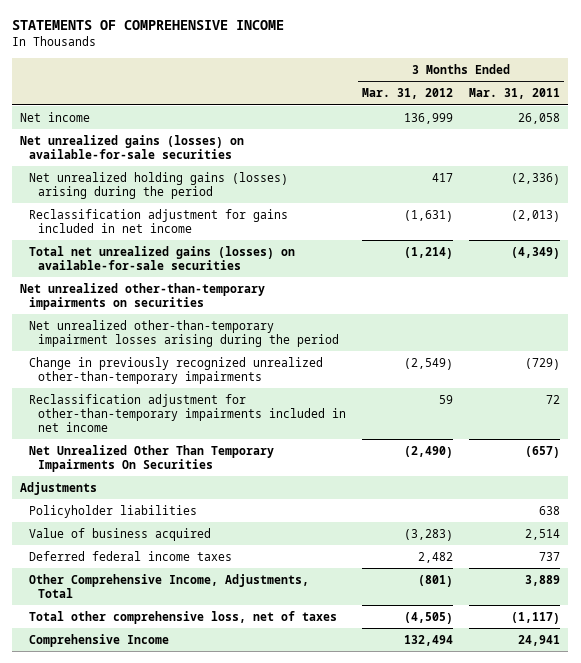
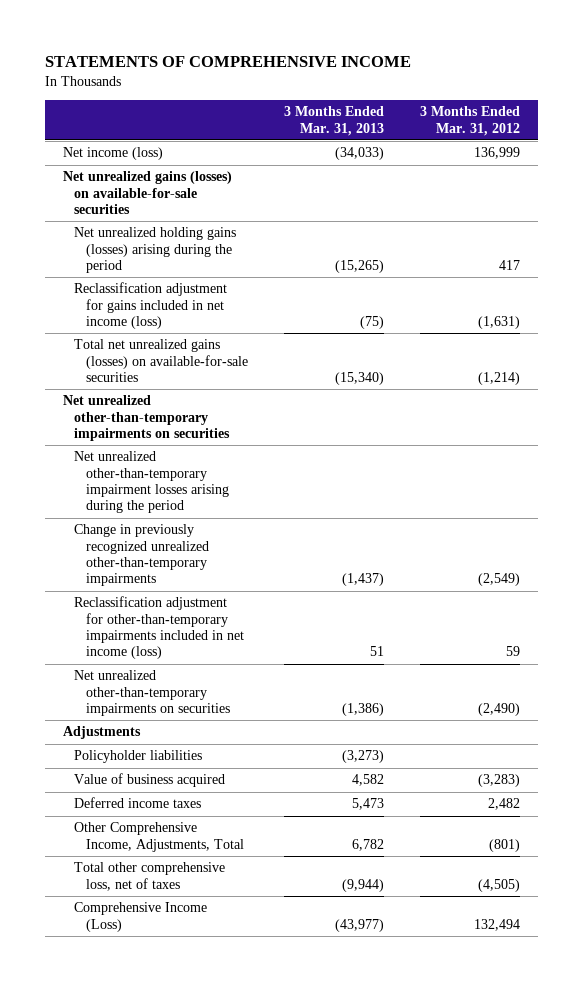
[469,88,561,100] Mar. 31, 2011 -> none
none -> [284,106,385,136] 3 Months Ended Mar. 31, 2013
[20,111,91,122] Net income -> [62,147,163,161] Net income (loss)
[29,208,289,233] Reclassification adjustment for gains included in net income -> [74,282,228,330] Reclassification adjustment for gains included in net income (loss)
[29,393,347,432] Reclassification adjustment for other-than-temporary impairments included in net income -> [74,596,245,660] Reclassification adjustment for other-than-temporary impairments included in net income (loss)
[29,444,275,472] Net Unrealized Other Than Temporary Impairments On Securities -> [74,670,231,717] Net unrealized other-than-temporary impairments on securities
[29,550,233,561] Deferred federal income taxes -> [74,797,202,809] Deferred income taxes
[29,633,170,647] Comprehensive Income -> [74,902,208,932] Comprehensive Income (Loss)

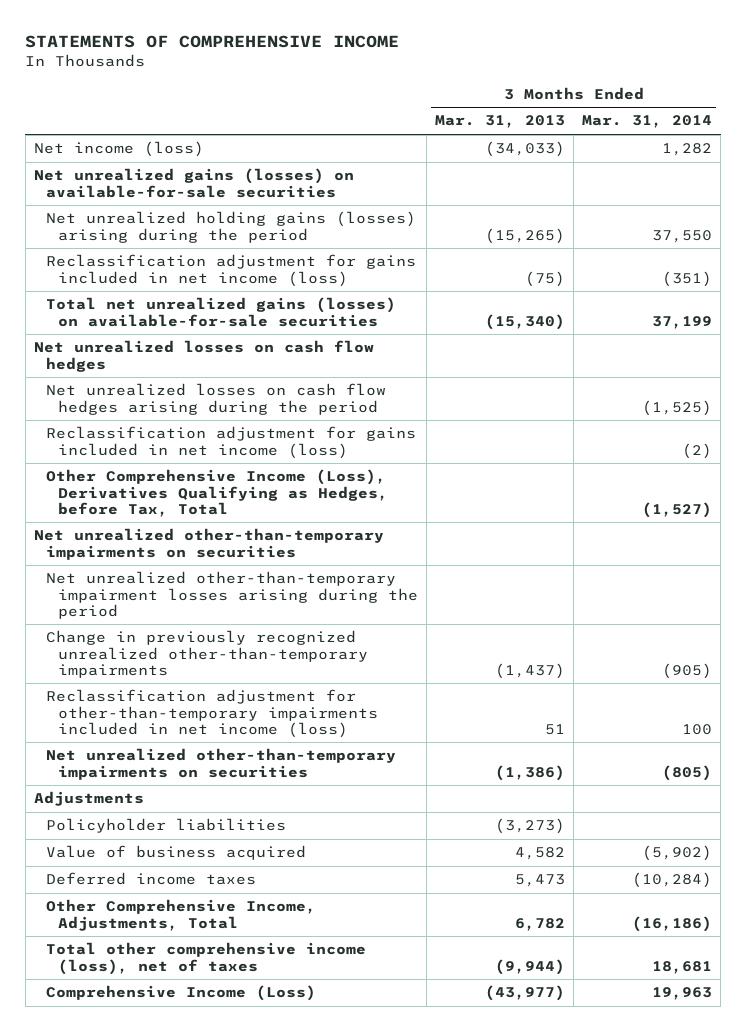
[420,106,521,136] 3 Months Ended Mar. 31, 2012 -> none
none -> [582,115,713,129] Mar. 31, 2014
none -> [33,340,374,372] Net unrealized losses on cash flow hedges
none -> [45,383,386,415] Net unrealized losses on cash flow hedges arising during the period
none -> [45,426,416,459] Reclassification adjustment for gains included in net income (loss)
none -> [45,469,389,517] Other Comprehensive Income (Loss), Derivatives Qualifying as Hedges, before Tax, Total
[74,862,226,891] Total other comprehensive loss, net of taxes -> [45,942,366,975] Total other comprehensive income (loss), net of taxes

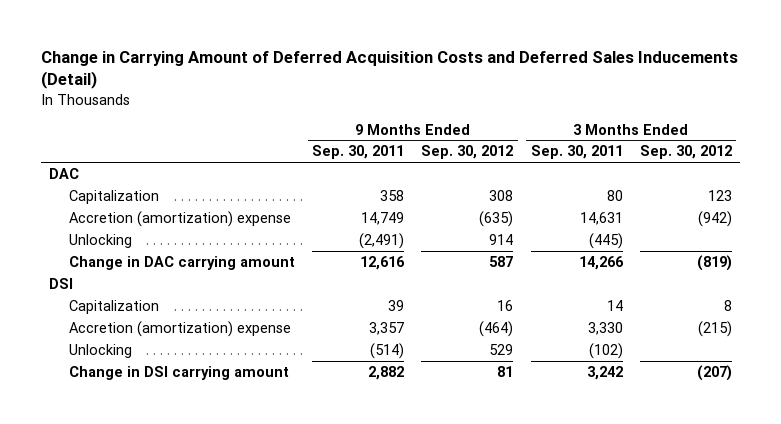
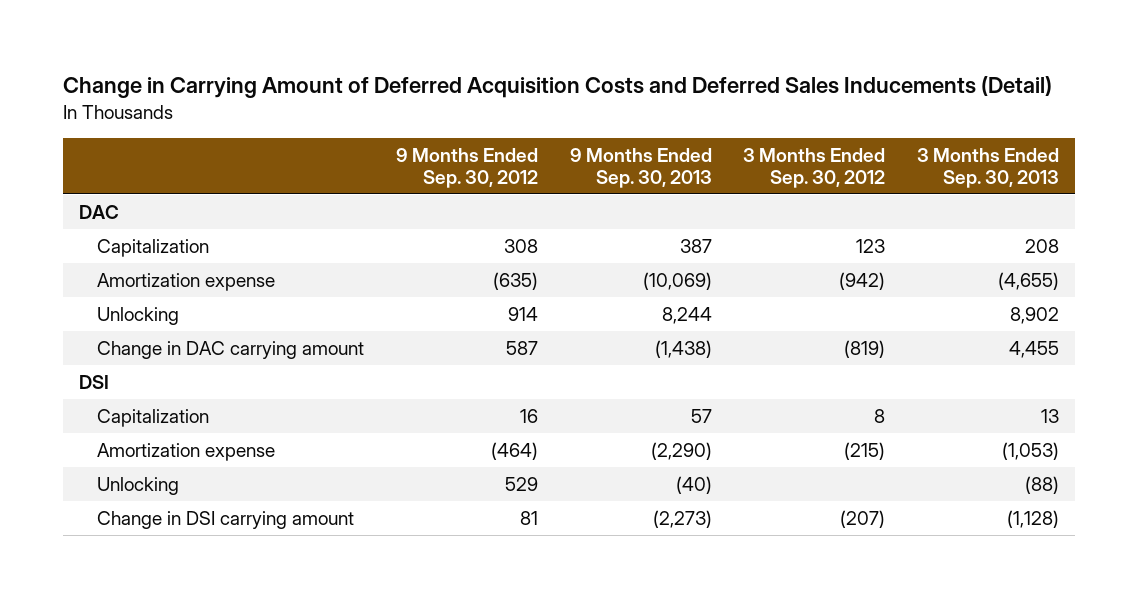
[312,145,405,160] Sep. 30, 2011 -> none
[530,145,623,160] Sep. 30, 2011 -> none
none -> [569,147,712,188] 9 Months Ended Sep. 30, 2013
none -> [917,147,1060,188] 3 Months Ended Sep. 30, 2013
[68,210,291,227] Accretion (amortization) expense -> [97,272,276,291] Amortization expense
[68,320,291,337] Accretion (amortization) expense -> [97,442,276,461] Amortization expense

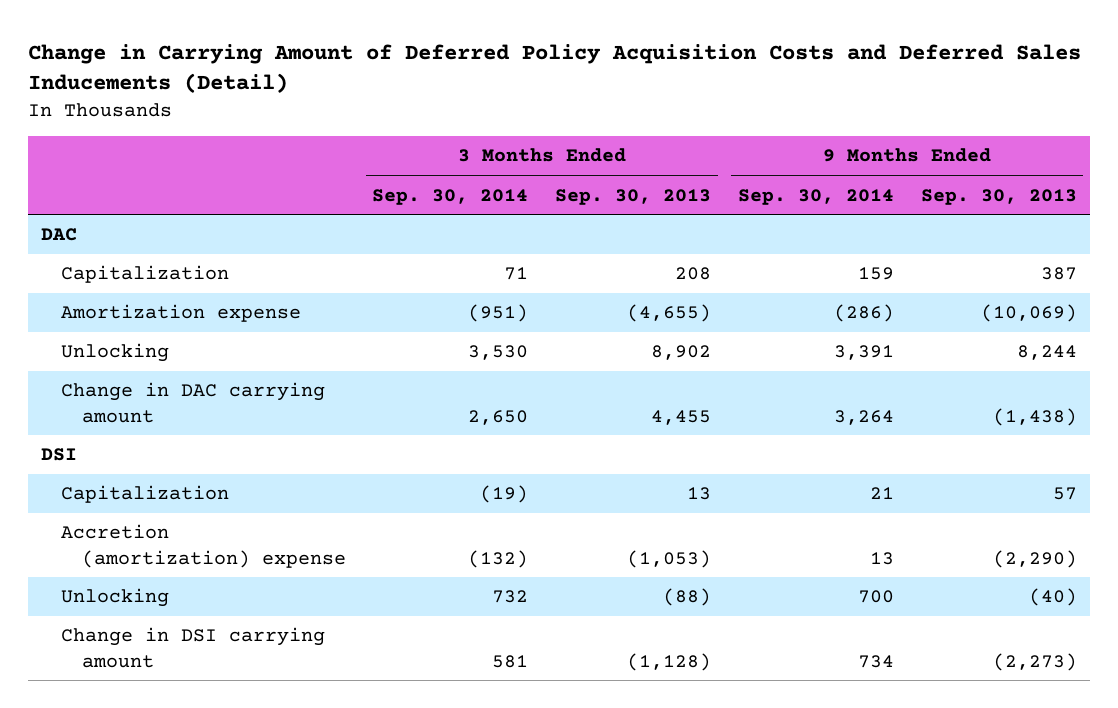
[63,75,1053,98] Change in Carrying Amount of Deferred Acquisition Costs and Deferred Sales Inducements (Detail) -> [27,43,1081,94] Change in Carrying Amount of Deferred Policy Acquisition Costs and Deferred Sales Inducements (Detail)
[395,147,538,188] 9 Months Ended Sep. 30, 2012 -> none
[743,147,886,188] 3 Months Ended Sep. 30, 2012 -> none
none -> [372,188,529,205] Sep. 30, 2014
none -> [737,188,894,205] Sep. 30, 2014
[97,442,276,461] Amortization expense -> [61,524,346,568] Accretion (amortization) expense

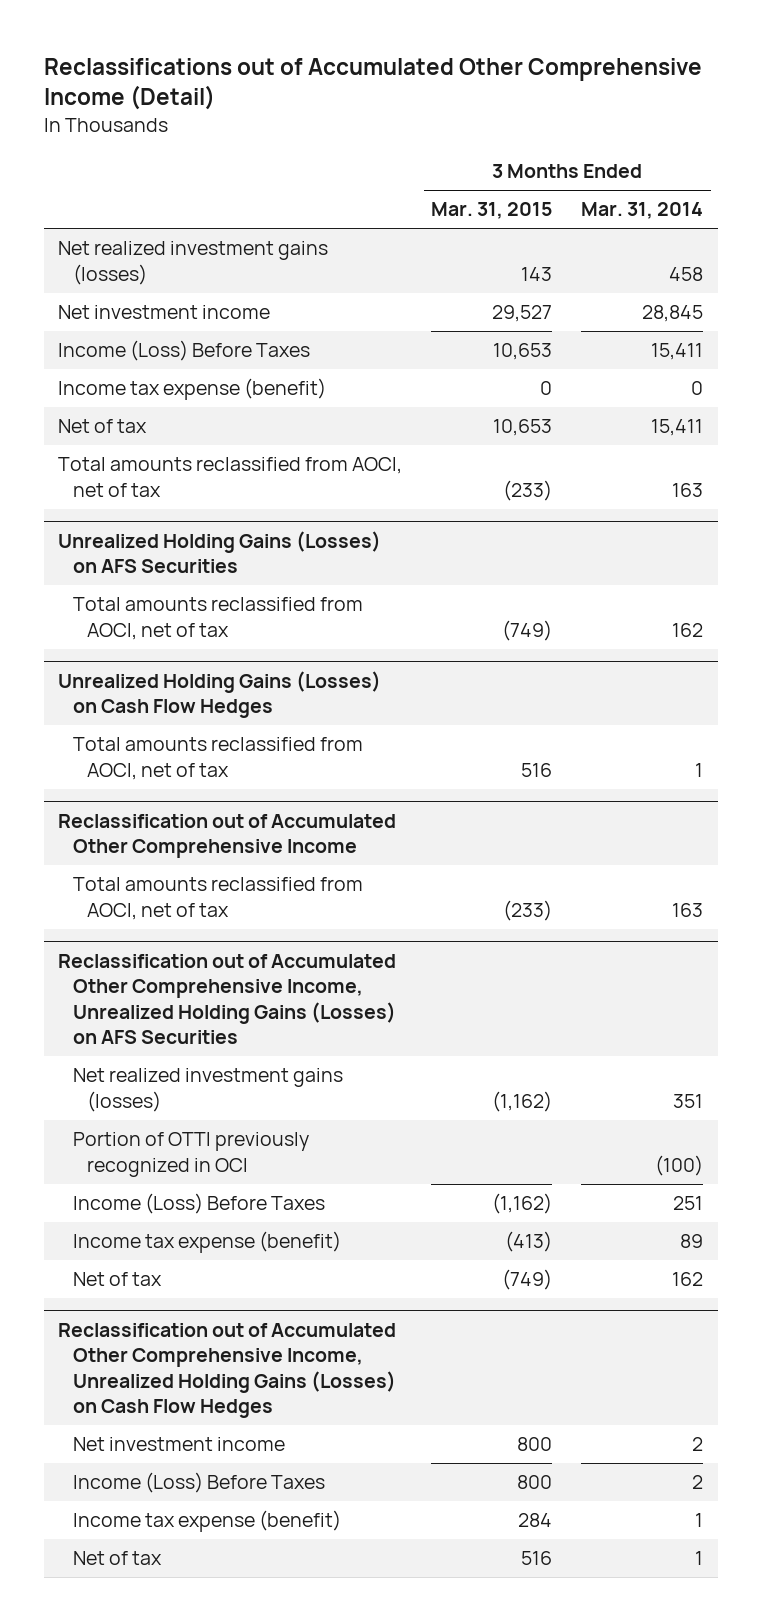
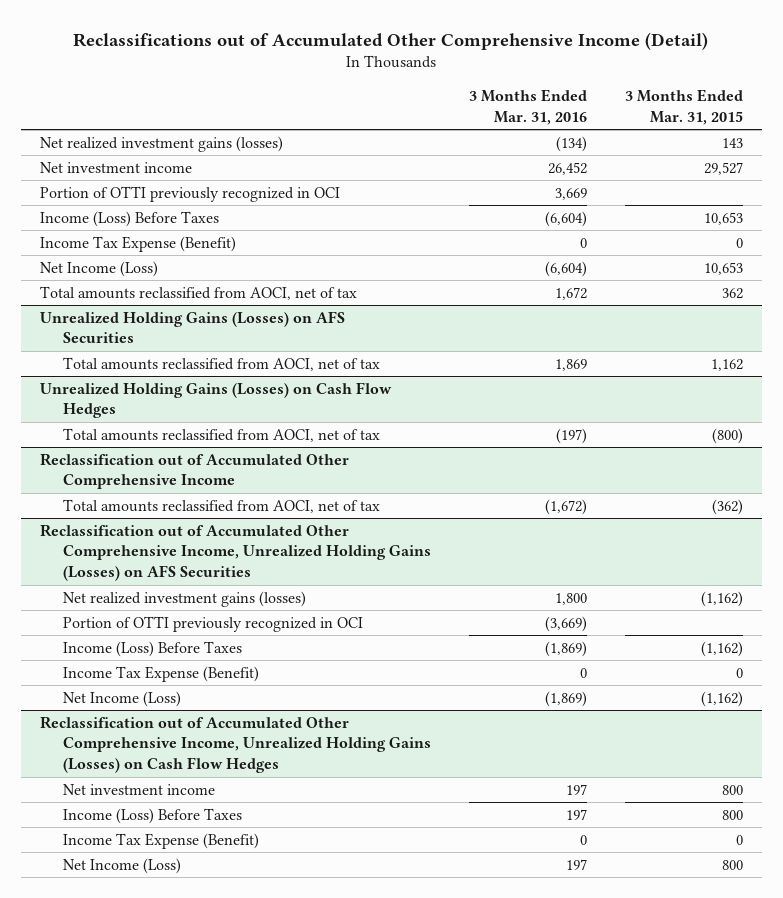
[581,202,704,220] Mar. 31, 2014 -> none
none -> [468,88,587,125] 3 Months Ended Mar. 31, 2016
none -> [40,185,341,202] Portion of OTTI previously recognized in OCI
[58,378,327,401] Income tax expense (benefit) -> [40,235,237,252] Income Tax Expense (Benefit)
[58,419,148,434] Net of tax -> [40,260,159,277] Net Income (Loss)
[503,479,553,501] (233) -> [721,287,743,299] 362
[502,619,553,641] (749) -> [710,358,743,371] 1,162
[521,762,553,777] 516 -> [711,427,743,444] (800)
[503,899,553,921] (233) -> [711,498,743,515] (362)
[72,1231,341,1254] Income tax expense (benefit) -> [62,665,259,682] Income Tax Expense (Benefit)
[505,1231,553,1253] (413) -> [735,667,743,678] 0
[72,1272,162,1287] Net of tax -> [62,690,181,707] Net Income (Loss)
[502,1269,553,1291] (749) -> [700,690,743,707] (1,162)
[72,1510,341,1533] Income tax expense (benefit) -> [62,832,259,849] Income Tax Expense (Benefit)
[518,1513,553,1528] 284 -> [735,834,743,845] 0
[72,1551,162,1566] Net of tax -> [62,857,181,874] Net Income (Loss)
[521,1551,553,1566] 516 -> [721,859,743,870] 800

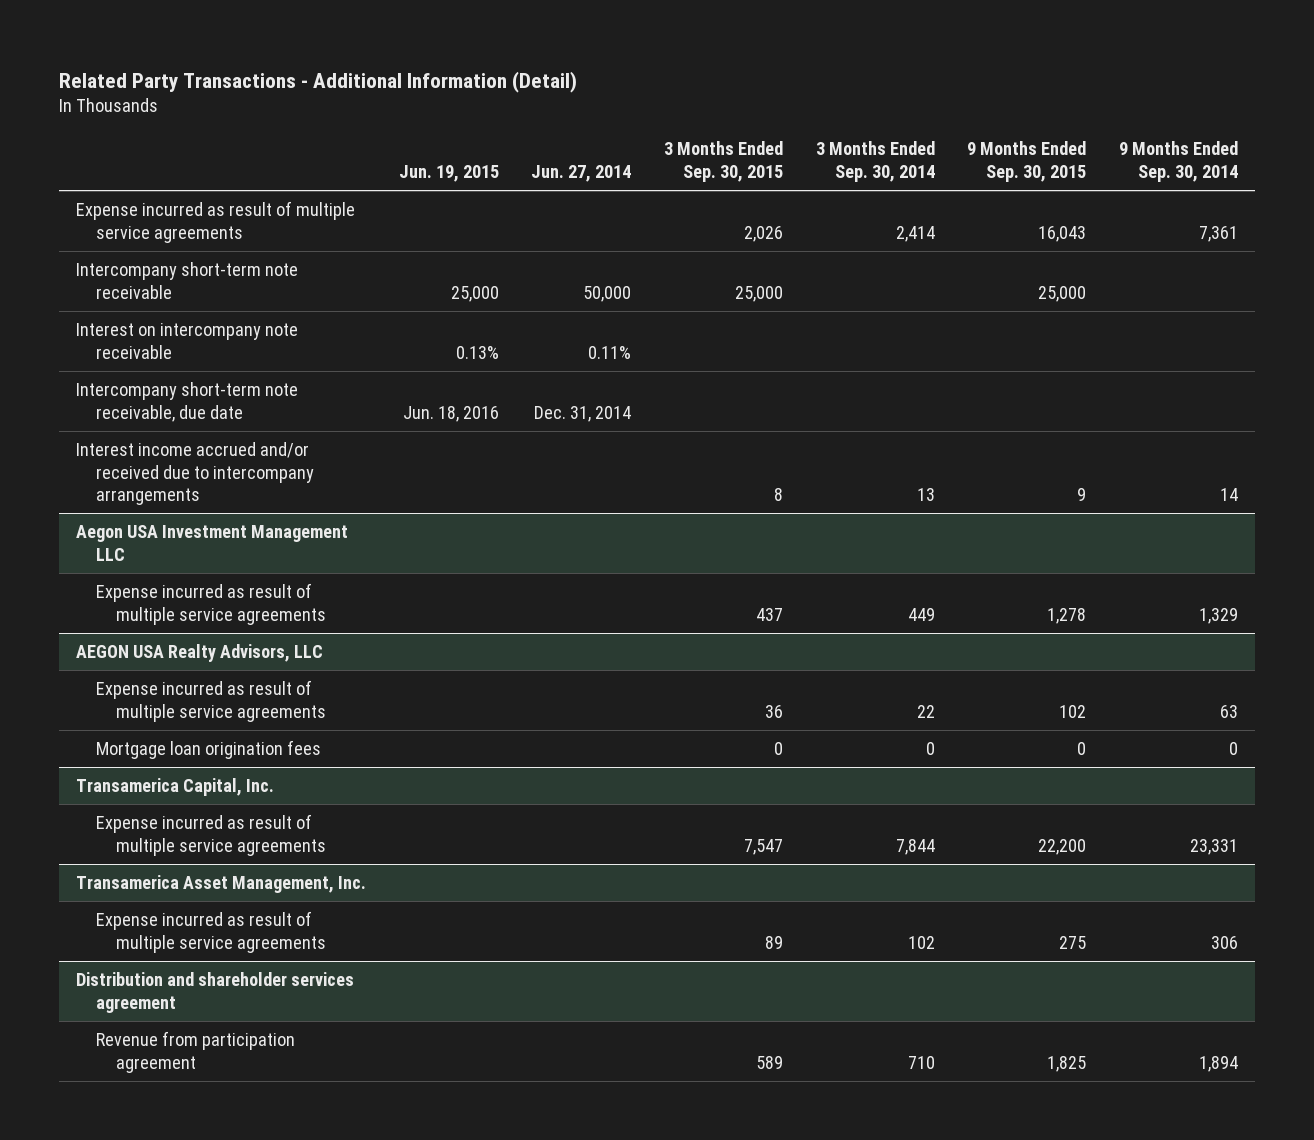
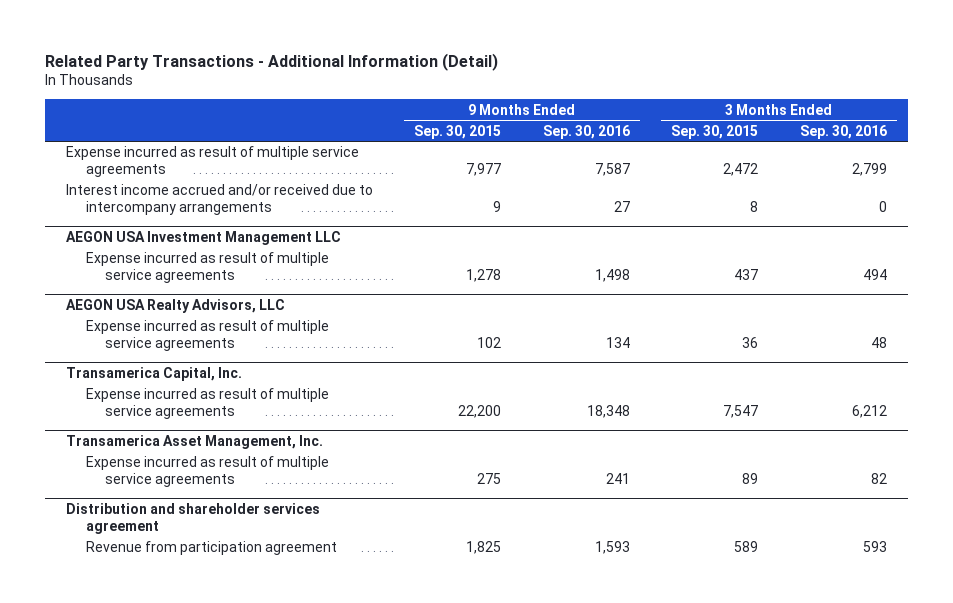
[398,165,499,183] Jun. 19, 2015 -> none
[531,165,632,183] Jun. 27, 2014 -> none
[815,141,935,183] 3 Months Ended Sep. 30, 2014 -> none
[1119,141,1239,183] 9 Months Ended Sep. 30, 2014 -> none
none -> [542,124,630,139] Sep. 30, 2016
none -> [799,124,887,139] Sep. 30, 2016
[75,262,298,299] Intercompany short-term note receivable -> none
[75,323,298,359] Interest on intercompany note receivable -> none
[75,382,298,422] Intercompany short-term note receivable, due date -> none
[743,225,783,242] 2,026 -> [723,163,759,177] 2,472
[1038,225,1087,242] 16,043 -> [466,163,502,177] 7,977
[75,525,348,561] Aegon USA Investment Management LLC -> [65,230,341,245] AEGON USA Investment Management LLC
[95,740,321,760] Mortgage loan origination fees -> none

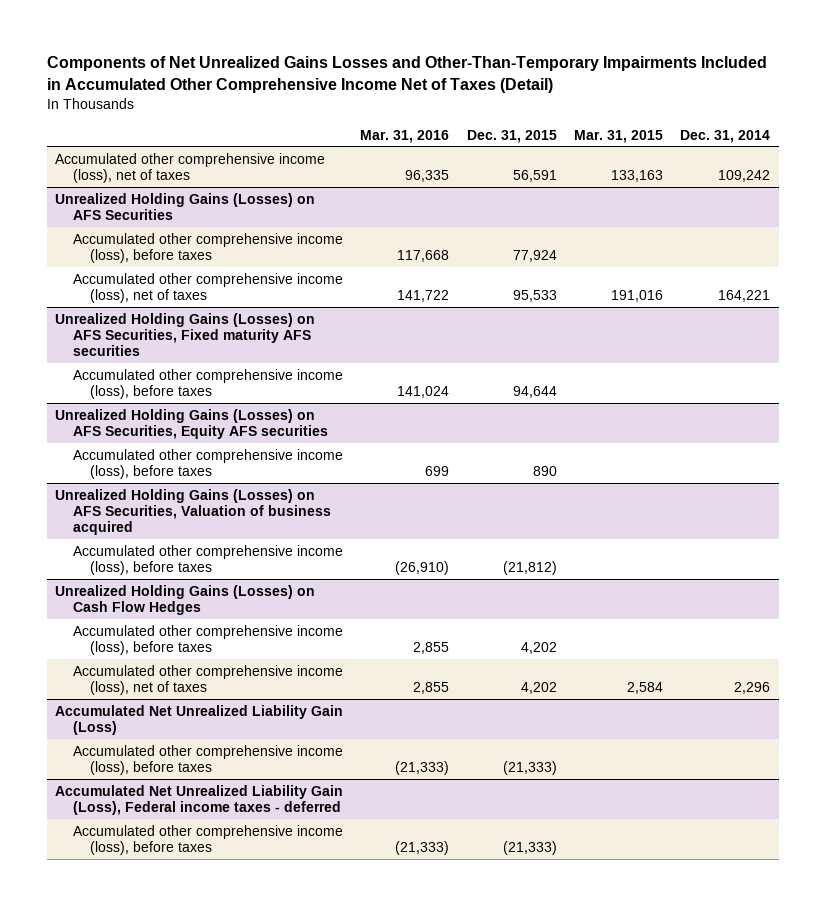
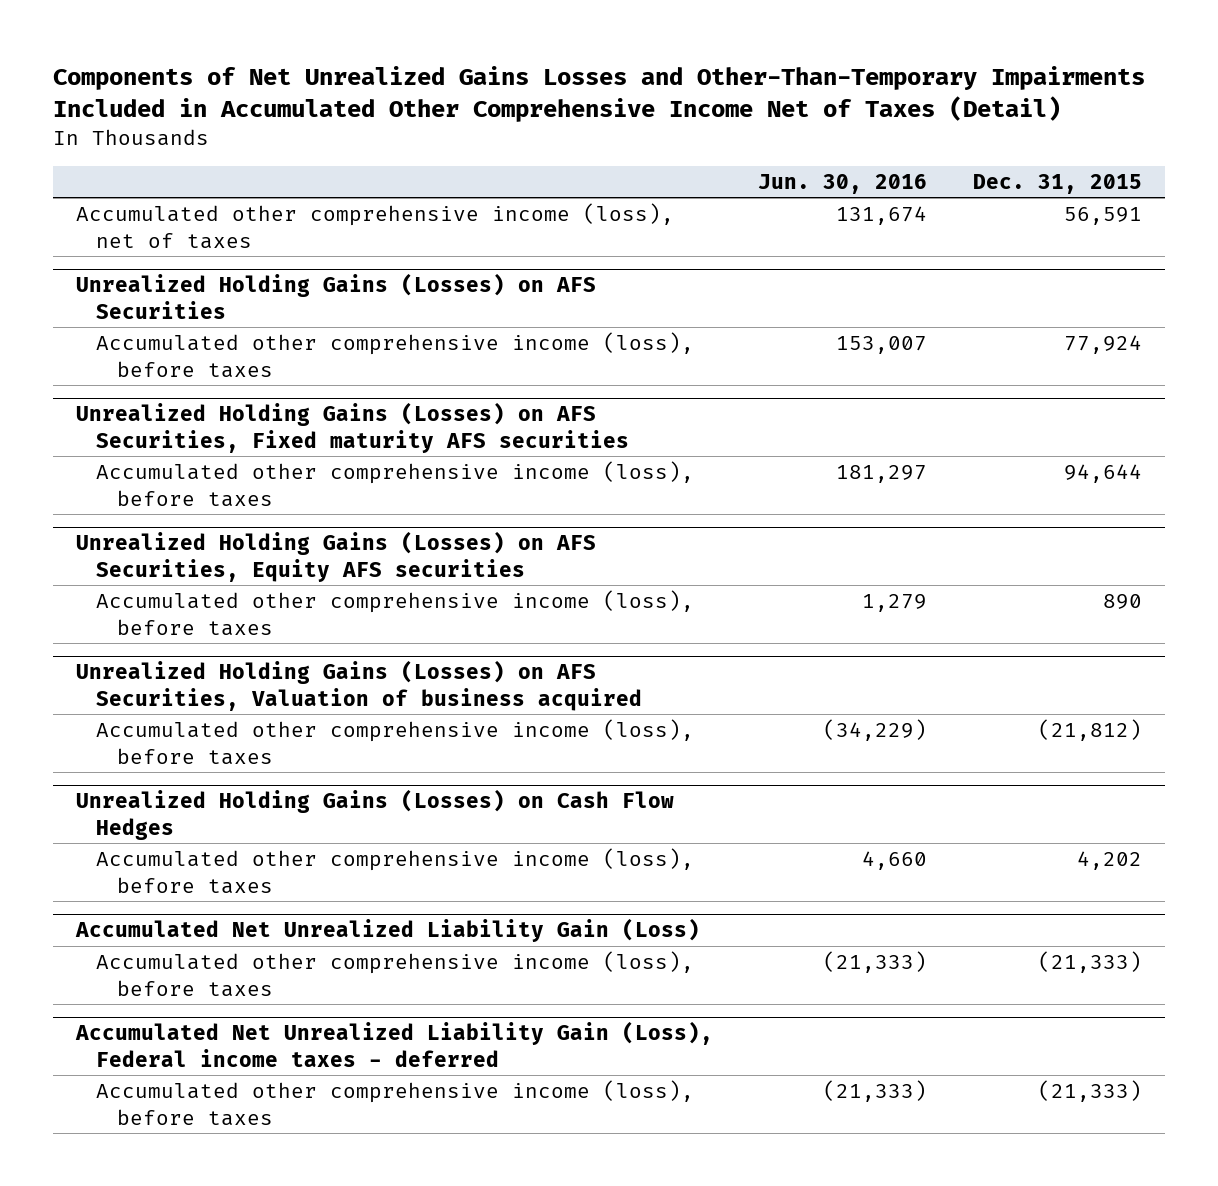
[360,129,450,143] Mar. 31, 2016 -> none
[573,129,663,143] Mar. 31, 2015 -> none
[679,129,770,143] Dec. 31, 2014 -> none
none -> [758,173,928,194] Jun. 30, 2016
[72,272,343,303] Accumulated other comprehensive income (loss), net of taxes -> none
[72,664,343,695] Accumulated other comprehensive income (loss), net of taxes -> none

